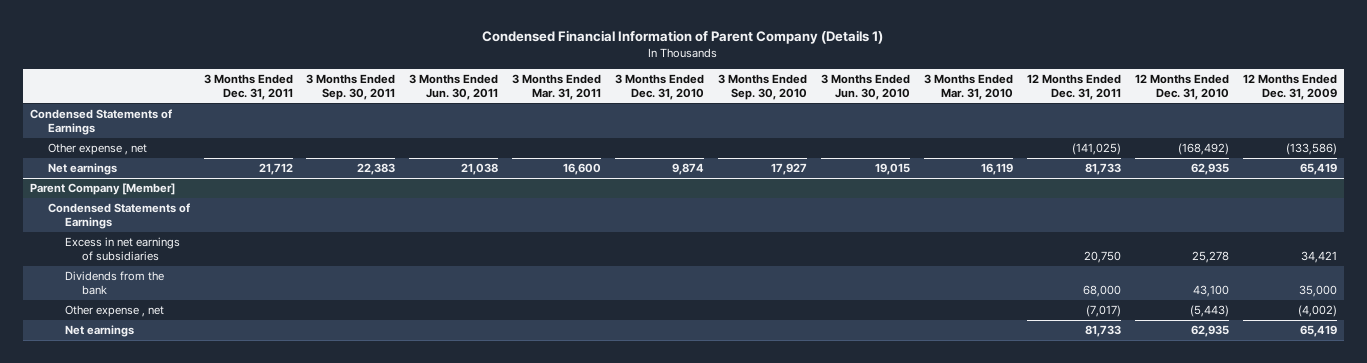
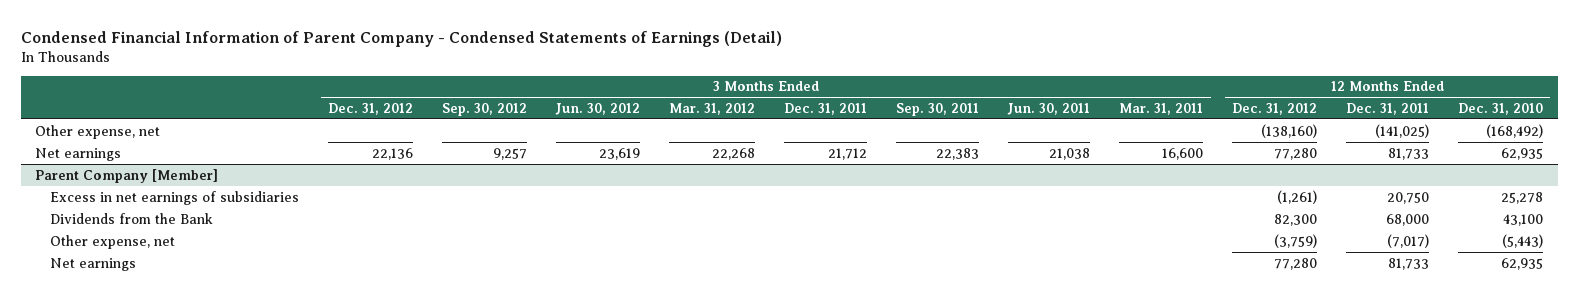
[482,30,884,45] Condensed Financial Information of Parent Company (Details 1) -> [20,30,782,47] Condensed Financial Information of Parent Company - Condensed Statements of Earnings (Detail)
[615,73,705,100] 3 Months Ended Dec. 31, 2010 -> none
[718,73,808,100] 3 Months Ended Sep. 30, 2010 -> none
[820,73,910,100] 3 Months Ended Jun. 30, 2010 -> none
[923,73,1013,100] 3 Months Ended Mar. 31, 2010 -> none
[1242,73,1337,100] 12 Months Ended Dec. 31, 2009 -> none
none -> [328,102,414,115] Dec. 31, 2012
none -> [442,102,528,116] Sep. 30, 2012
none -> [555,102,641,115] Jun. 30, 2012
none -> [669,102,756,115] Mar. 31, 2012
none -> [1232,102,1318,115] Dec. 31, 2012
[30,109,173,136] Condensed Statements of Earnings -> none
[47,143,147,156] Other expense , net -> [35,124,161,139] Other expense, net
[47,203,190,230] Condensed Statements of Earnings -> none
[65,271,165,296] Dividends from the bank -> [50,212,214,224] Dividends from the Bank
[65,305,165,318] Other expense , net -> [50,234,176,249] Other expense, net

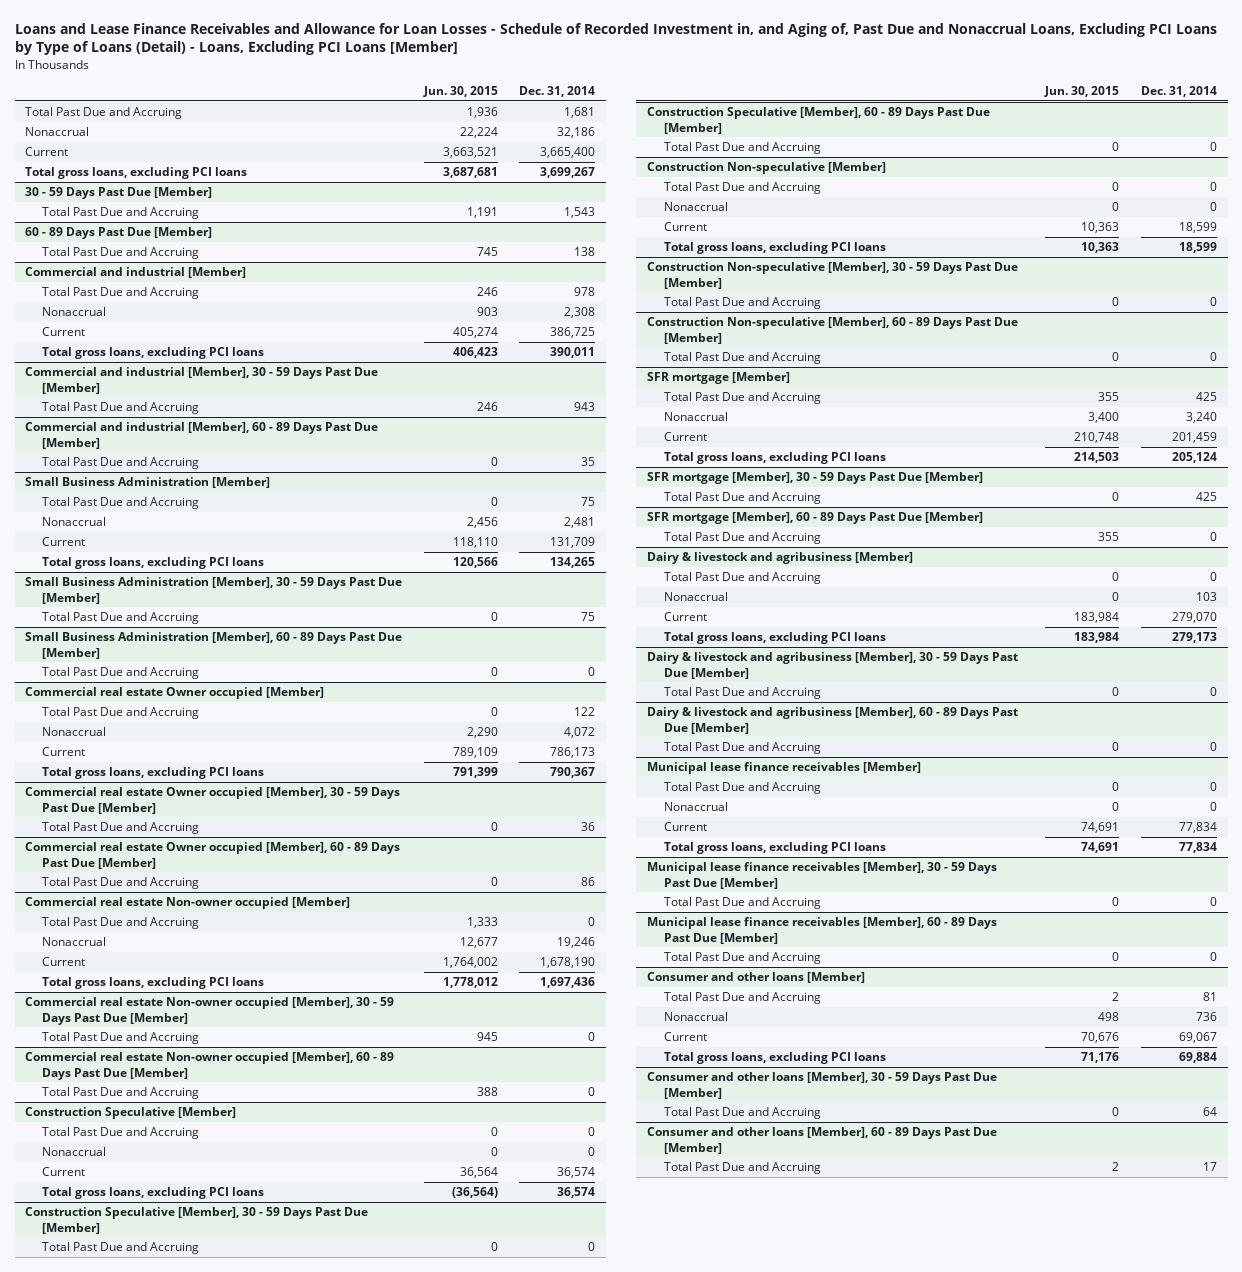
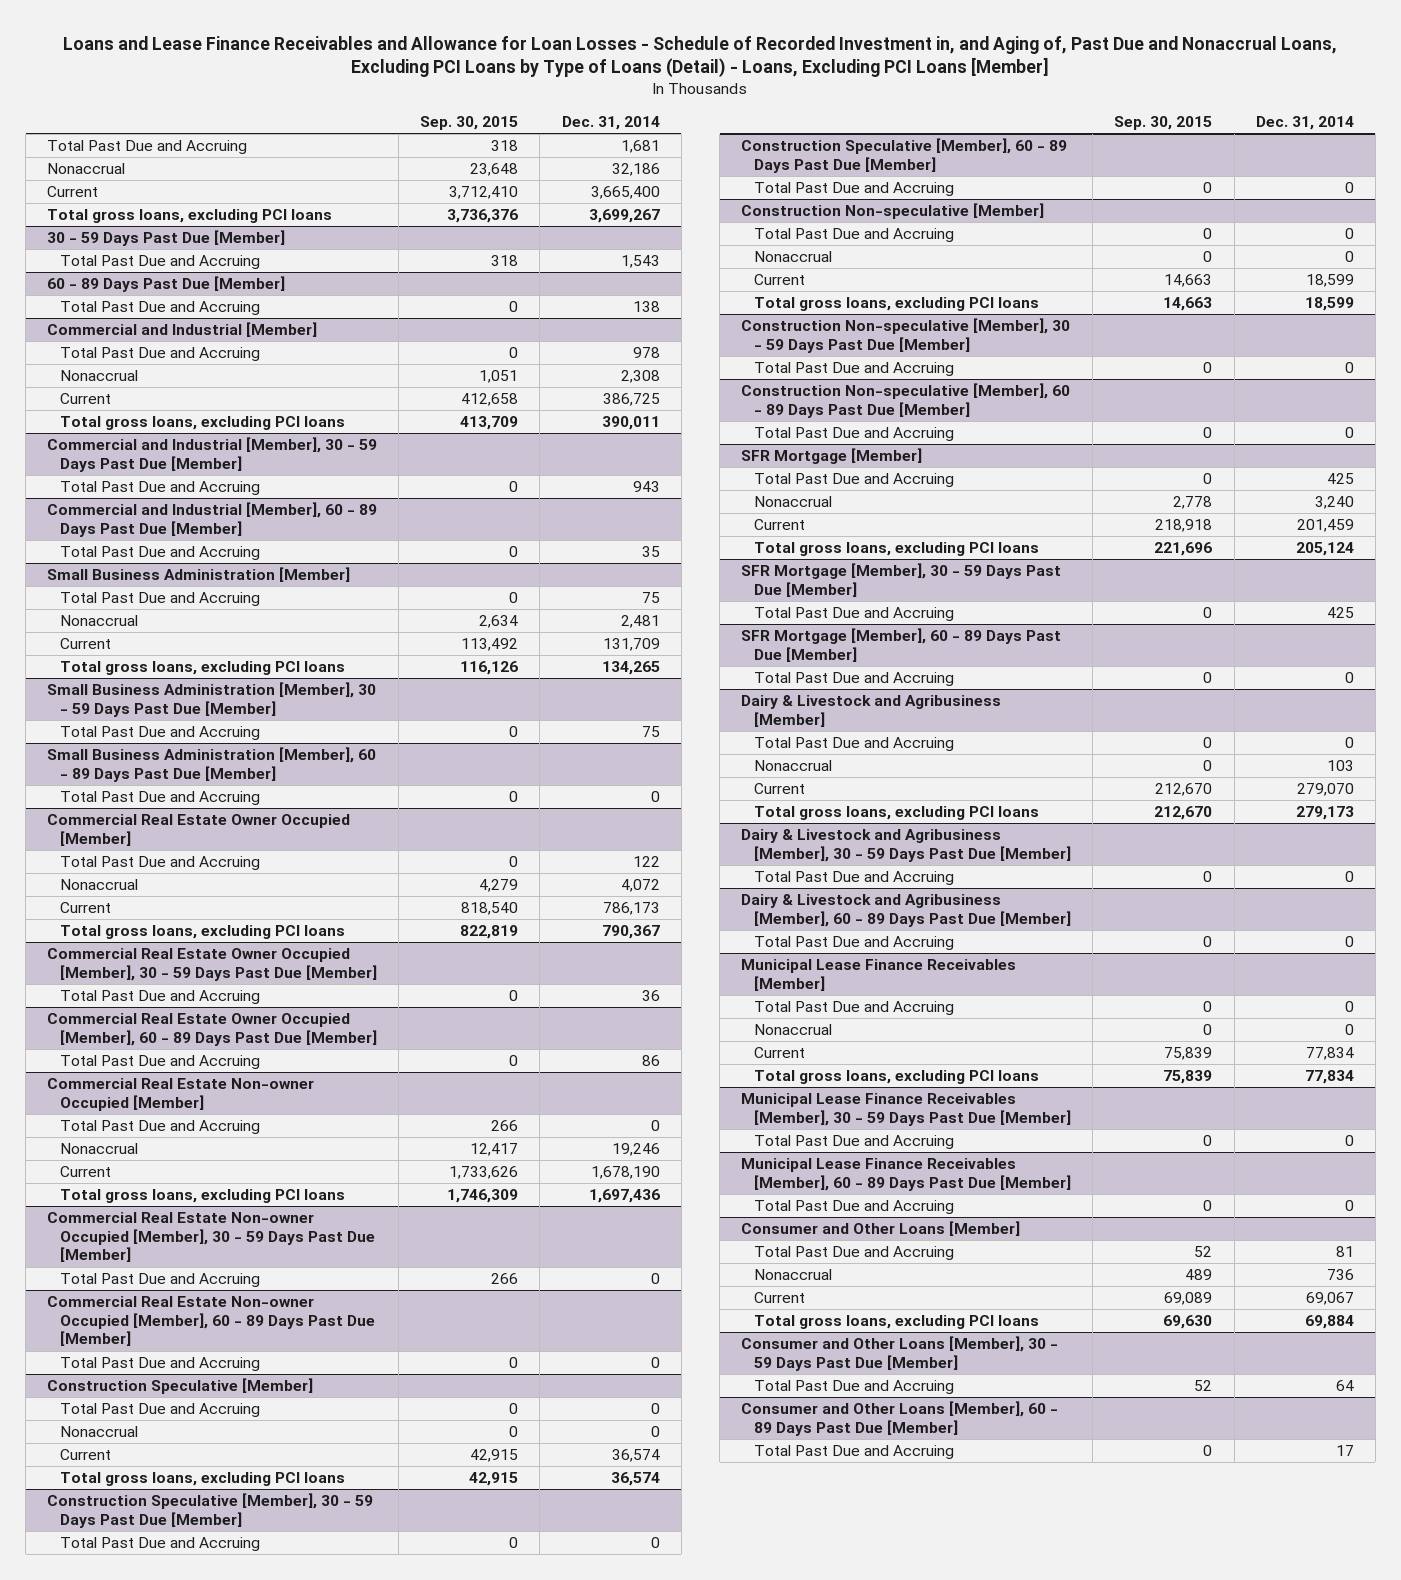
[422,86,498,98] Jun. 30, 2015 -> none
none -> [420,115,519,130] Sep. 30, 2015
[25,267,247,279] Commercial and industrial [Member] -> [47,322,318,338] Commercial and Industrial [Member]
[25,367,379,394] Commercial and industrial [Member], 30 - 59 Days Past Due [Member] -> [47,437,378,472] Commercial and Industrial [Member], 30 - 59 Days Past Due [Member]
[25,422,379,449] Commercial and industrial [Member], 60 - 89 Days Past Due [Member] -> [47,502,378,537] Commercial and Industrial [Member], 60 - 89 Days Past Due [Member]
[25,687,325,700] Commercial real estate Owner occupied [Member] -> [47,814,351,846] Commercial Real Estate Owner Occupied [Member]
[25,787,401,814] Commercial real estate Owner occupied [Member], 30 - 59 Days Past Due [Member] -> [47,948,378,981] Commercial Real Estate Owner Occupied [Member], 30 - 59 Days Past Due [Member]
[25,842,401,869] Commercial real estate Owner occupied [Member], 60 - 89 Days Past Due [Member] -> [47,1013,378,1046] Commercial Real Estate Owner Occupied [Member], 60 - 89 Days Past Due [Member]
[25,897,351,910] Commercial real estate Non-owner occupied [Member] -> [47,1078,315,1111] Commercial Real Estate Non-owner Occupied [Member]
[25,997,395,1025] Commercial real estate Non-owner occupied [Member], 30 - 59 Days Past Due [Member] -> [47,1212,376,1263] Commercial Real Estate Non-owner Occupied [Member], 30 - 59 Days Past Due [Member]
[25,1052,395,1080] Commercial real estate Non-owner occupied [Member], 60 - 89 Days Past Due [Member] -> [47,1296,376,1347] Commercial Real Estate Non-owner Occupied [Member], 60 - 89 Days Past Due [Member]
[647,372,791,385] SFR mortgage [Member] -> [741,448,923,465] SFR Mortgage [Member]
[647,472,984,485] SFR mortgage [Member], 30 - 59 Days Past Due [Member] -> [741,563,1062,597] SFR Mortgage [Member], 30 - 59 Days Past Due [Member]
[647,512,984,525] SFR mortgage [Member], 60 - 89 Days Past Due [Member] -> [741,628,1062,662] SFR Mortgage [Member], 60 - 89 Days Past Due [Member]
[647,552,914,565] Dairy & livestock and agribusiness [Member] -> [741,695,1002,727] Dairy & Livestock and Agribusiness [Member]
[647,652,1019,679] Dairy & livestock and agribusiness [Member], 30 - 59 Days Past Due [Member] -> [741,829,1072,862] Dairy & Livestock and Agribusiness [Member], 30 - 59 Days Past Due [Member]
[647,707,1019,734] Dairy & livestock and agribusiness [Member], 60 - 89 Days Past Due [Member] -> [741,894,1072,927] Dairy & Livestock and Agribusiness [Member], 60 - 89 Days Past Due [Member]
[647,762,922,775] Municipal lease finance receivables [Member] -> [741,959,1017,991] Municipal Lease Finance Receivables [Member]
[647,862,998,889] Municipal lease finance receivables [Member], 30 - 59 Days Past Due [Member] -> [741,1093,1072,1126] Municipal Lease Finance Receivables [Member], 30 - 59 Days Past Due [Member]
[647,917,998,944] Municipal lease finance receivables [Member], 60 - 89 Days Past Due [Member] -> [741,1158,1072,1191] Municipal Lease Finance Receivables [Member], 60 - 89 Days Past Due [Member]
[647,972,866,984] Consumer and other loans [Member] -> [741,1221,1021,1237] Consumer and Other Loans [Member]
[647,1072,998,1099] Consumer and other loans [Member], 30 - 59 Days Past Due [Member] -> [741,1336,1059,1371] Consumer and Other Loans [Member], 30 - 59 Days Past Due [Member]
[647,1127,998,1154] Consumer and other loans [Member], 60 - 89 Days Past Due [Member] -> [741,1401,1059,1436] Consumer and Other Loans [Member], 60 - 89 Days Past Due [Member]

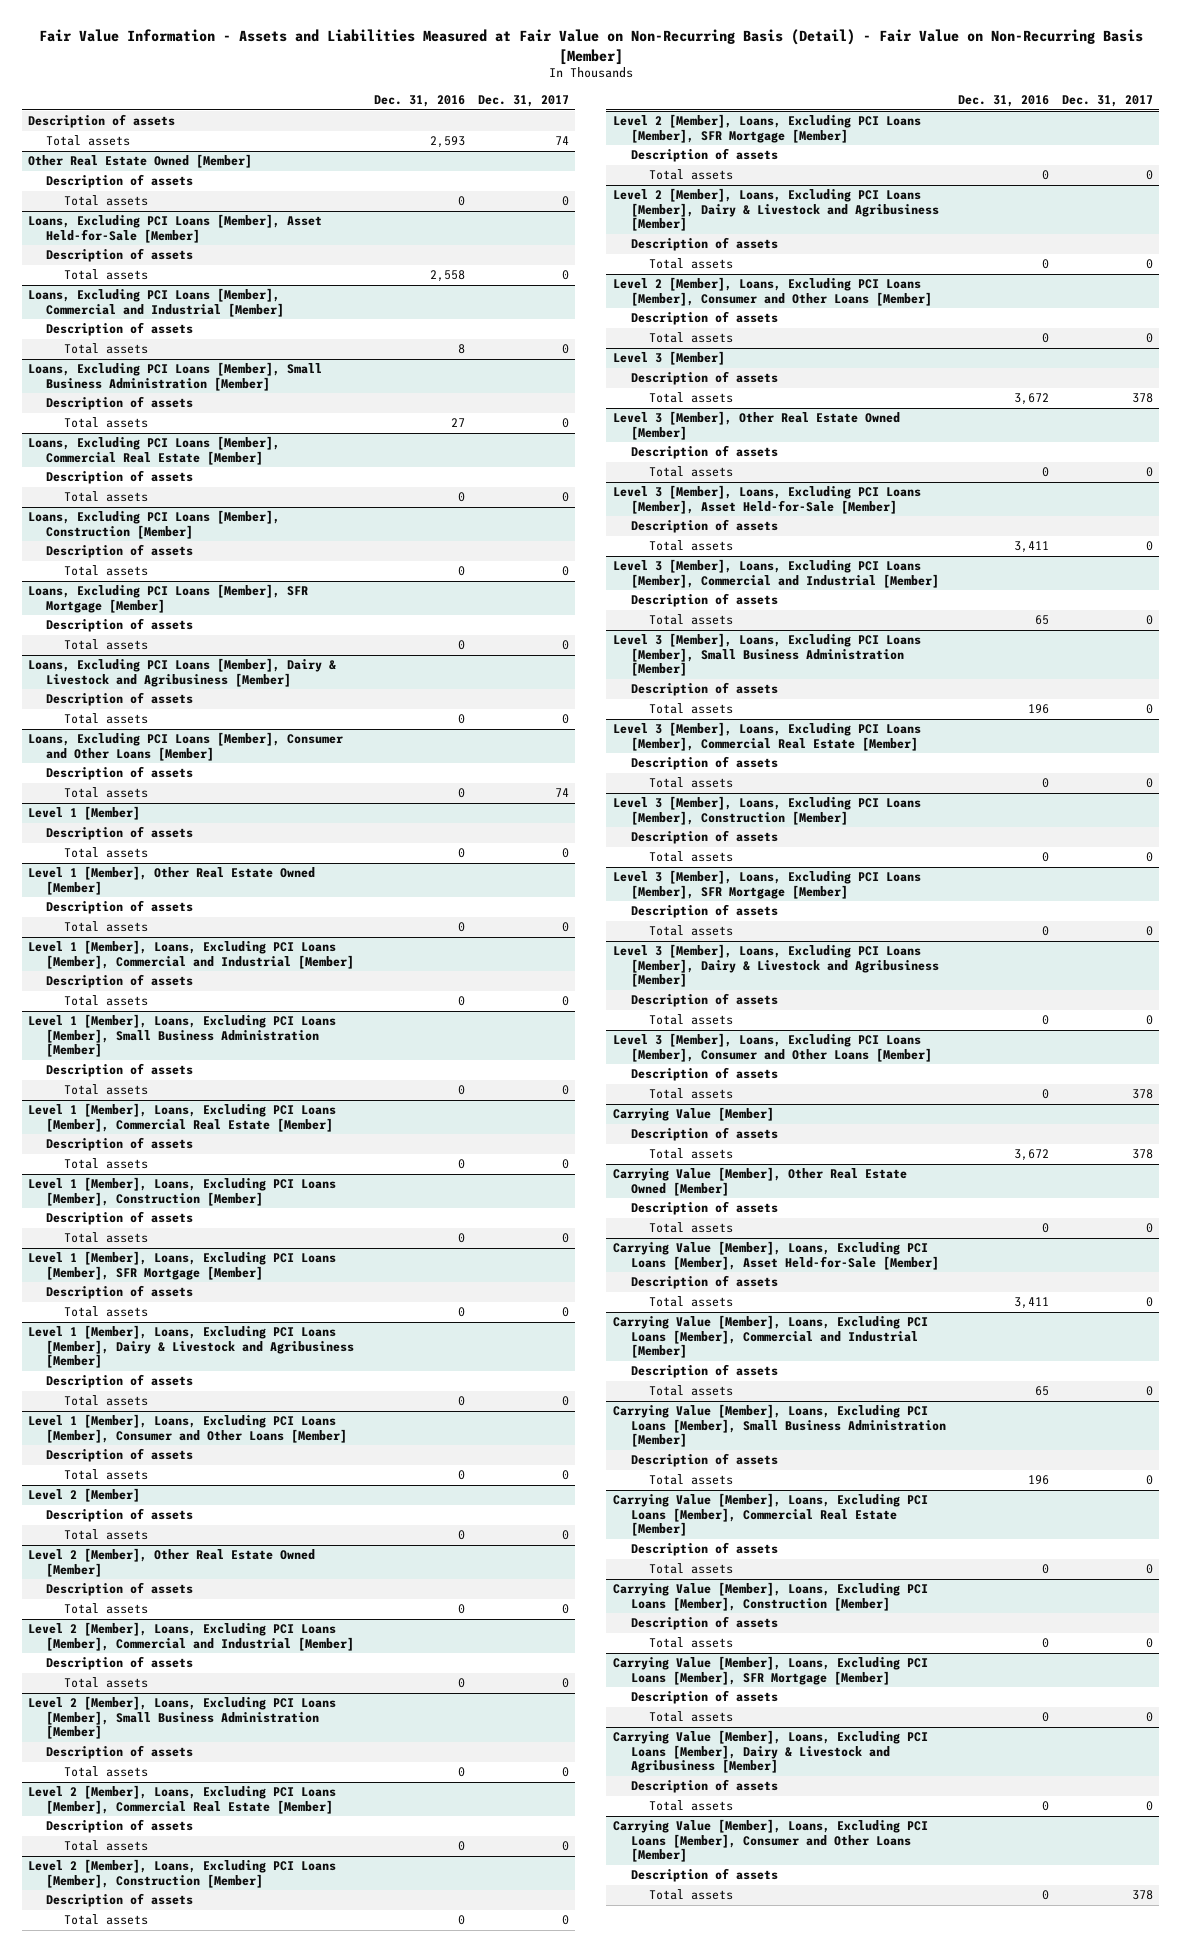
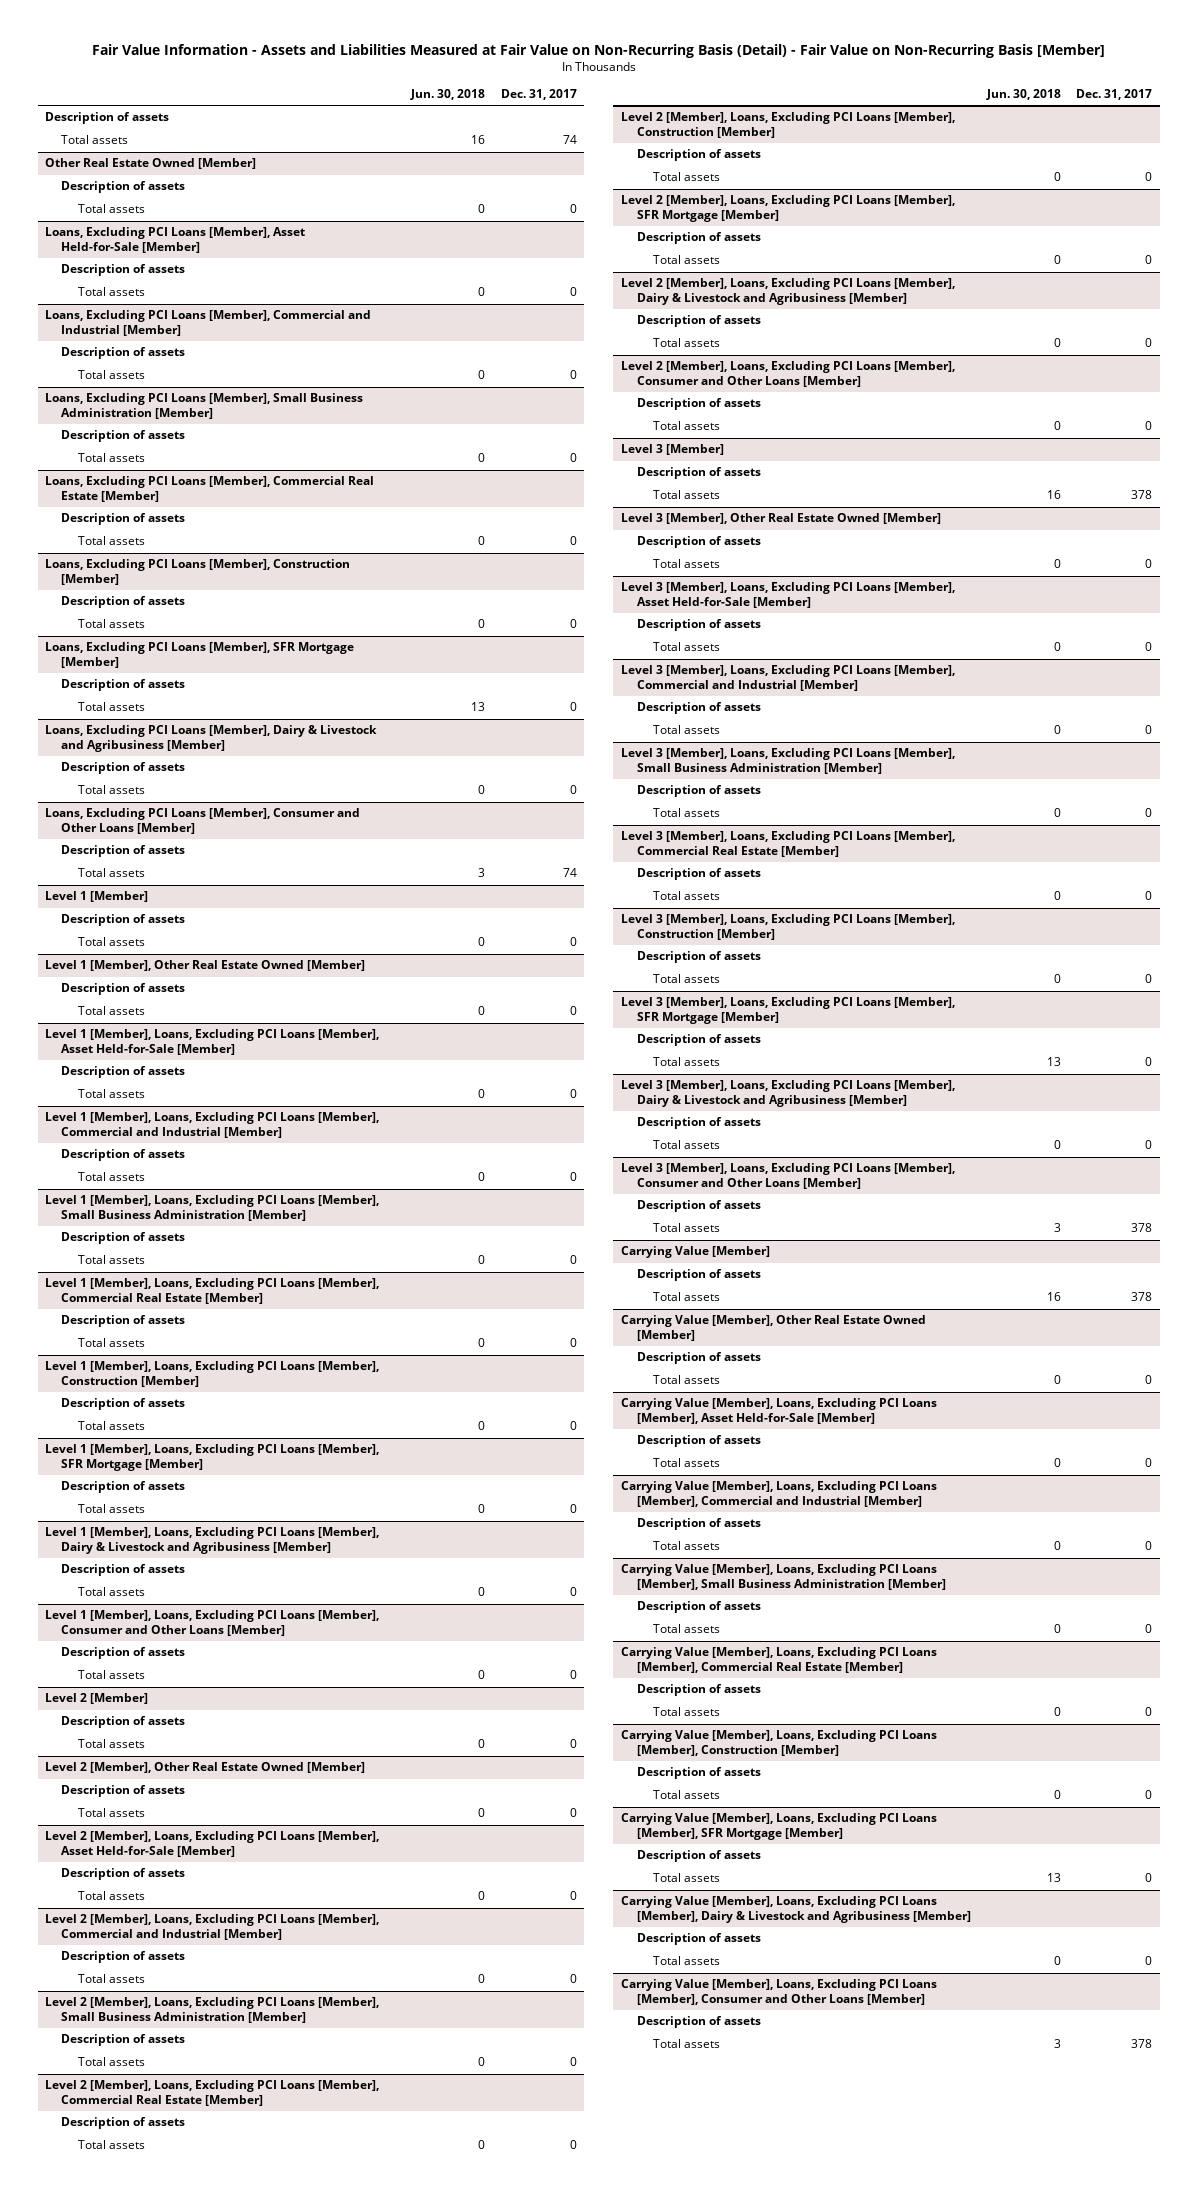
[374,95,466,108] Dec. 31, 2016 -> none
none -> [410,89,486,101] Jun. 30, 2018
none -> [45,1029,380,1055] Level 1 [Member], Loans, Excluding PCI Loans [Member], Asset Held-for-Sale [Member]
none -> [61,1066,186,1079] Description of assets
none -> [77,1089,145,1099] Total assets
none -> [45,1831,380,1857] Level 2 [Member], Loans, Excluding PCI Loans [Member], Asset Held-for-Sale [Member]
none -> [61,1868,186,1881] Description of assets
none -> [77,1891,145,1901] Total assets

